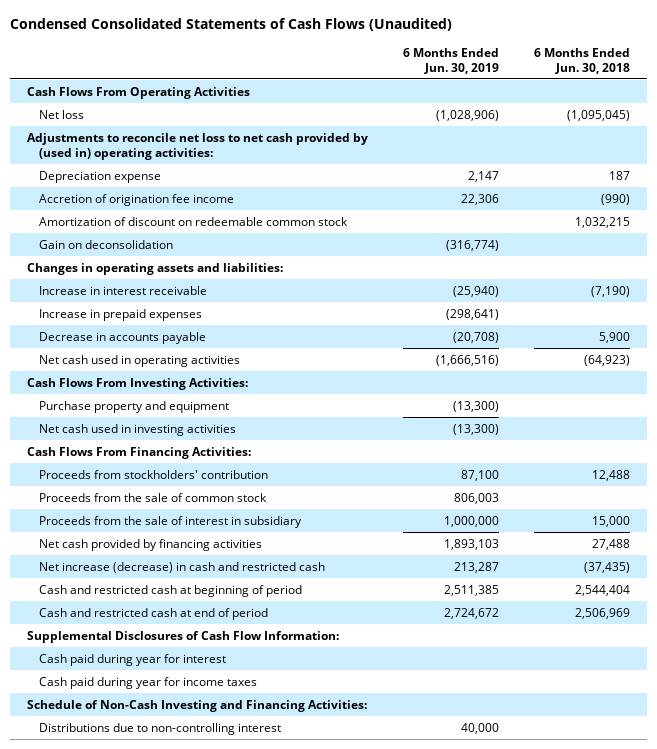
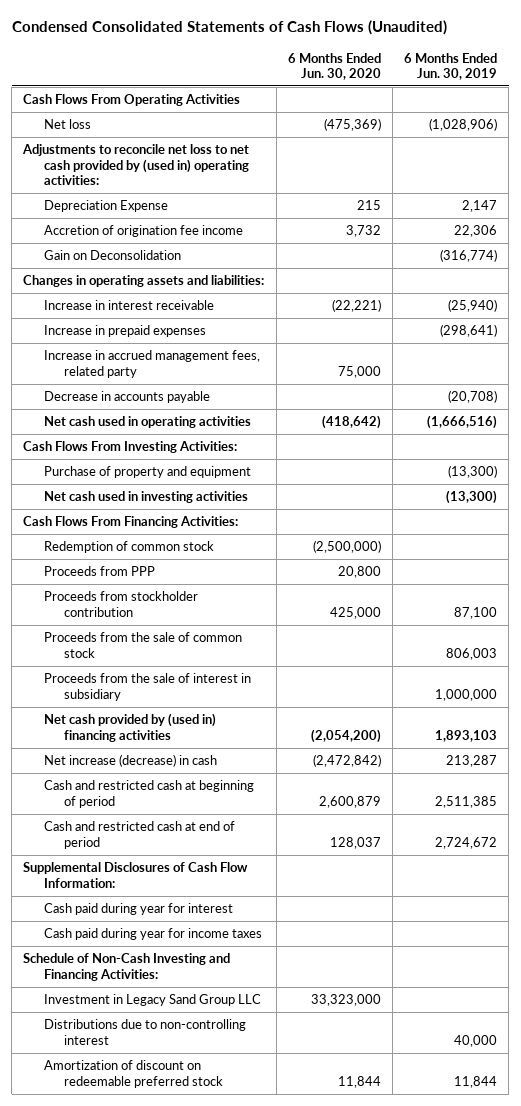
[533,47,630,74] 6 Months Ended Jun. 30, 2018 -> none
none -> [287,52,381,81] 6 Months Ended Jun. 30, 2020
[39,170,162,183] Depreciation expense -> [43,200,168,213] Depreciation Expense
[39,216,349,226] Amortization of discount on redeemable common stock -> none
[39,239,174,249] Gain on deconsolidation -> [43,250,181,261] Gain on Deconsolidation
none -> [43,350,260,378] Increase in accrued management fees, related party
[39,400,230,413] Purchase property and equipment -> [43,466,251,479] Purchase of property and equipment
none -> [43,541,214,554] Redemption of common stock
none -> [43,566,155,577] Proceeds from PPP
[39,469,269,479] Proceeds from stockholders' contribution -> [43,591,198,617] Proceeds from stockholder contribution
[39,538,263,551] Net cash provided by financing activities -> [43,713,216,742] Net cash provided by (used in) financing activities
[39,561,326,573] Net increase (decrease) in cash and restricted cash -> [43,754,217,768] Net increase (decrease) in cash
none -> [43,994,261,1007] Investment in Legacy Sand Group LLC
none -> [43,1060,224,1088] Amortization of discount on redeemable preferred stock

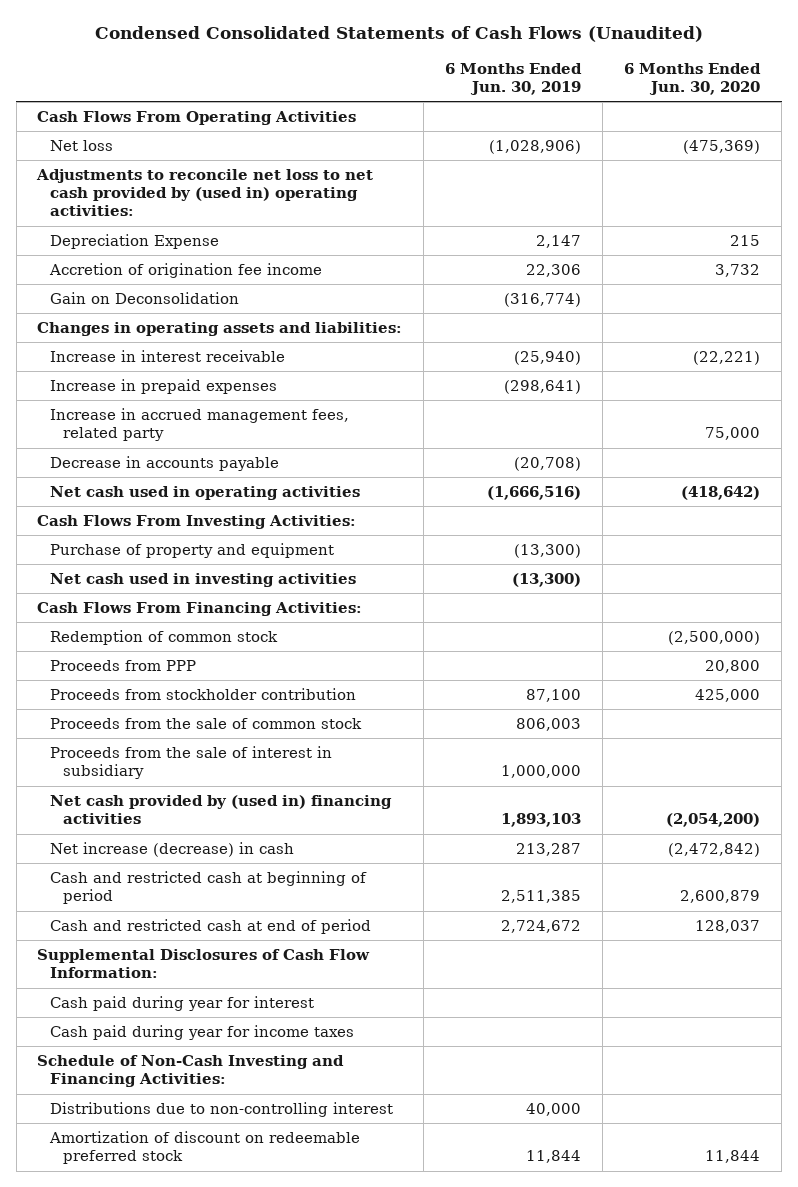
[43,994,261,1007] Investment in Legacy Sand Group LLC -> none

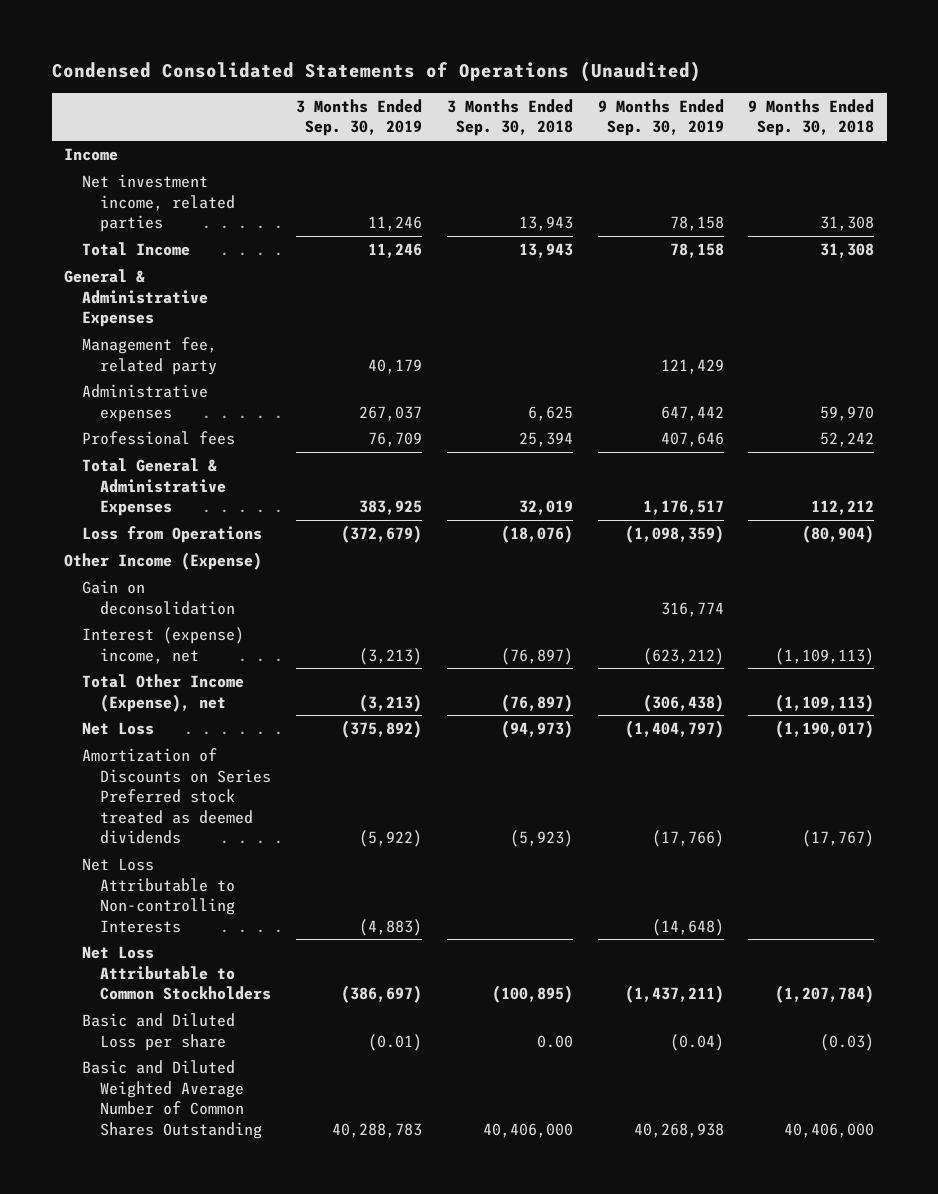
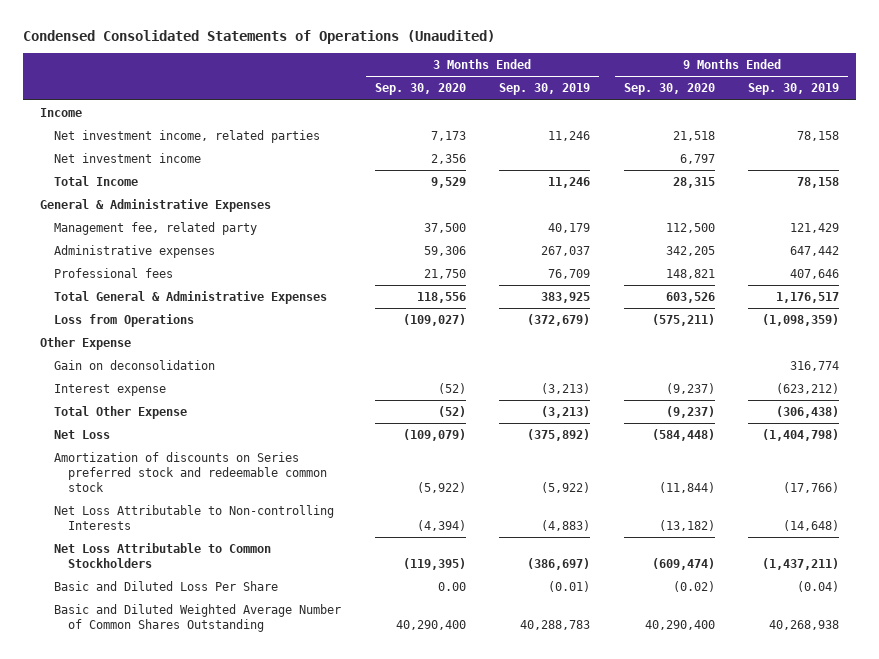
[446,98,573,137] 3 Months Ended Sep. 30, 2018 -> none
[748,98,875,137] 9 Months Ended Sep. 30, 2018 -> none
none -> [374,83,466,96] Sep. 30, 2020
none -> [623,83,715,96] Sep. 30, 2020
none -> [54,152,202,163] Net investment income
[64,552,263,571] Other Income (Expense) -> [40,336,132,350] Other Expense
[82,627,245,664] Interest (expense) income, net -> [54,383,167,396] Interest expense
[82,674,245,712] Total Other Income (Expense), net -> [54,405,188,419] Total Other Expense
[624,720,724,739] (1,404,797) -> [762,428,840,441] (1,404,798)
[82,748,272,845] Amortization of Discounts on Series Preferred stock treated as deemed dividends -> [54,451,328,492] Amortization of discounts on Series preferred stock and redeemable common stock
[82,1013,236,1051] Basic and Diluted Loss per share -> [54,580,279,591] Basic and Diluted Loss Per Share

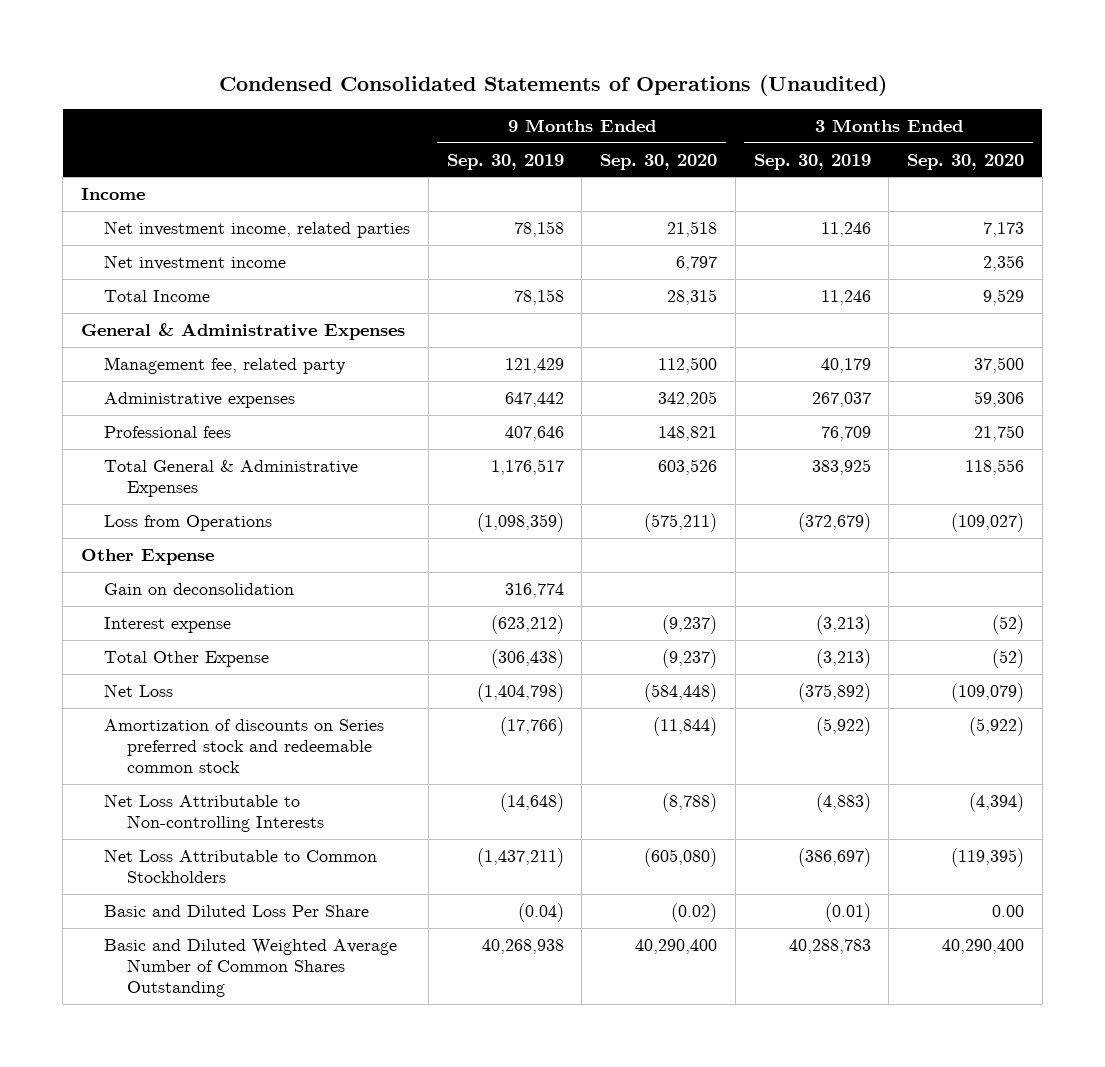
[658,519,715,531] (13,182) -> [662,793,718,813] (8,788)
[651,557,715,570] (609,474) -> [644,848,718,868] (605,080)

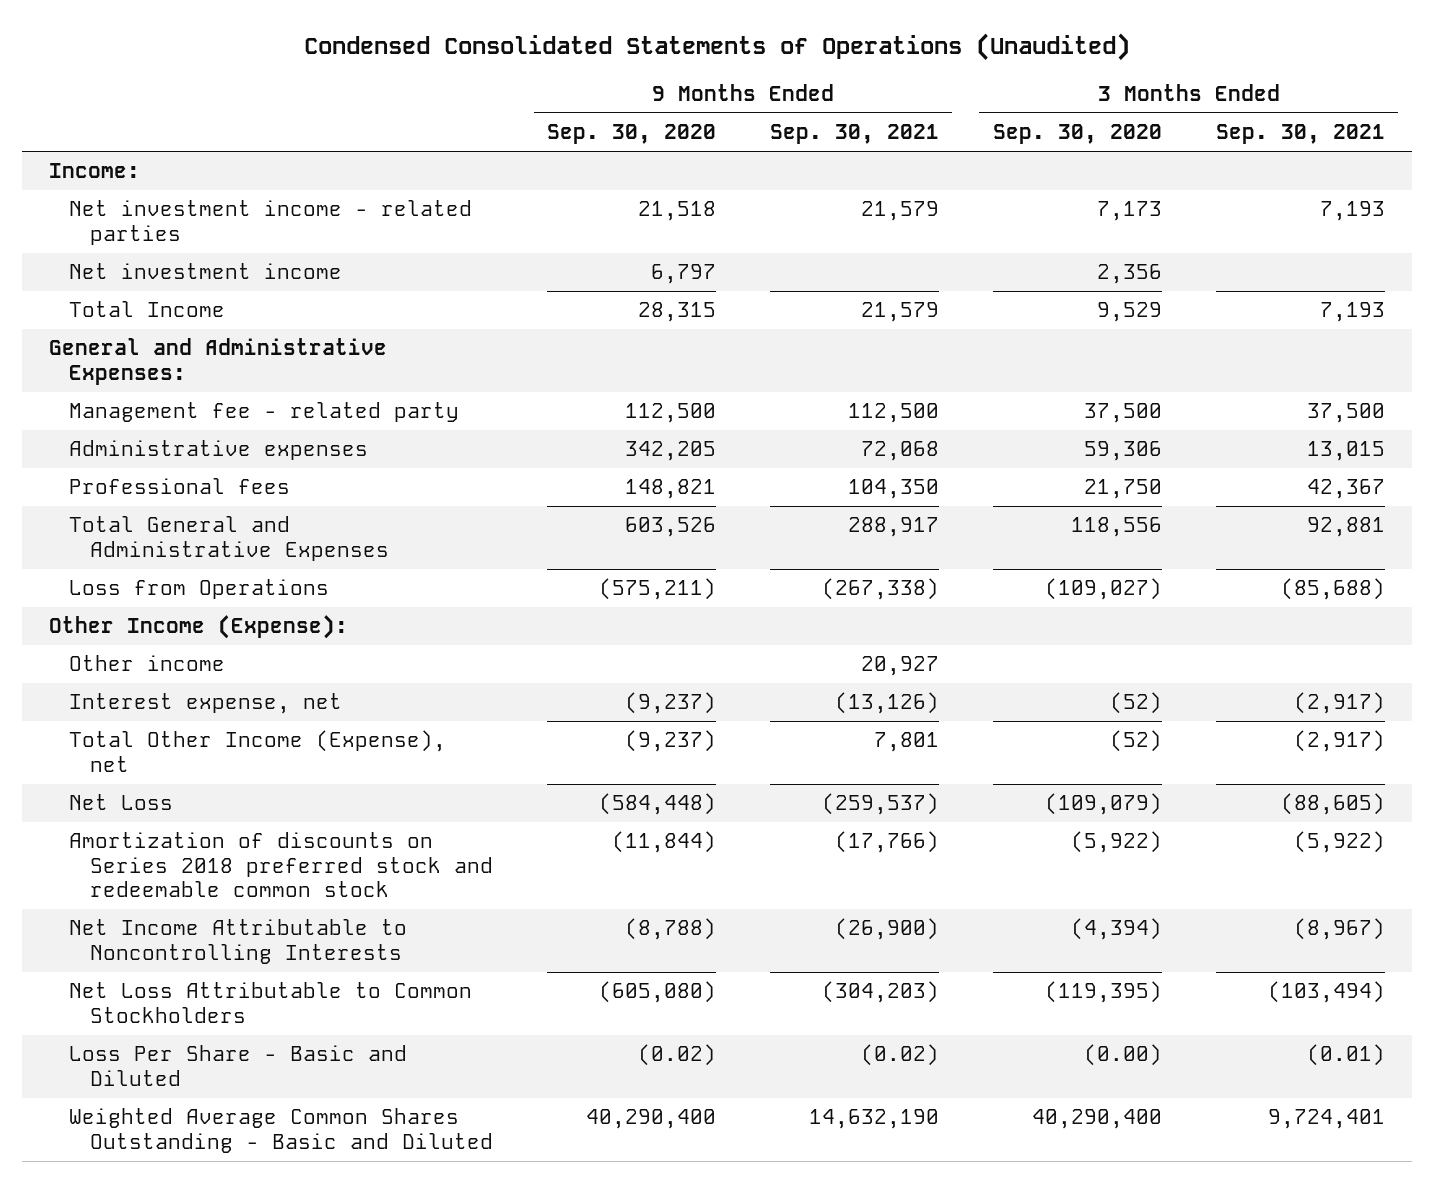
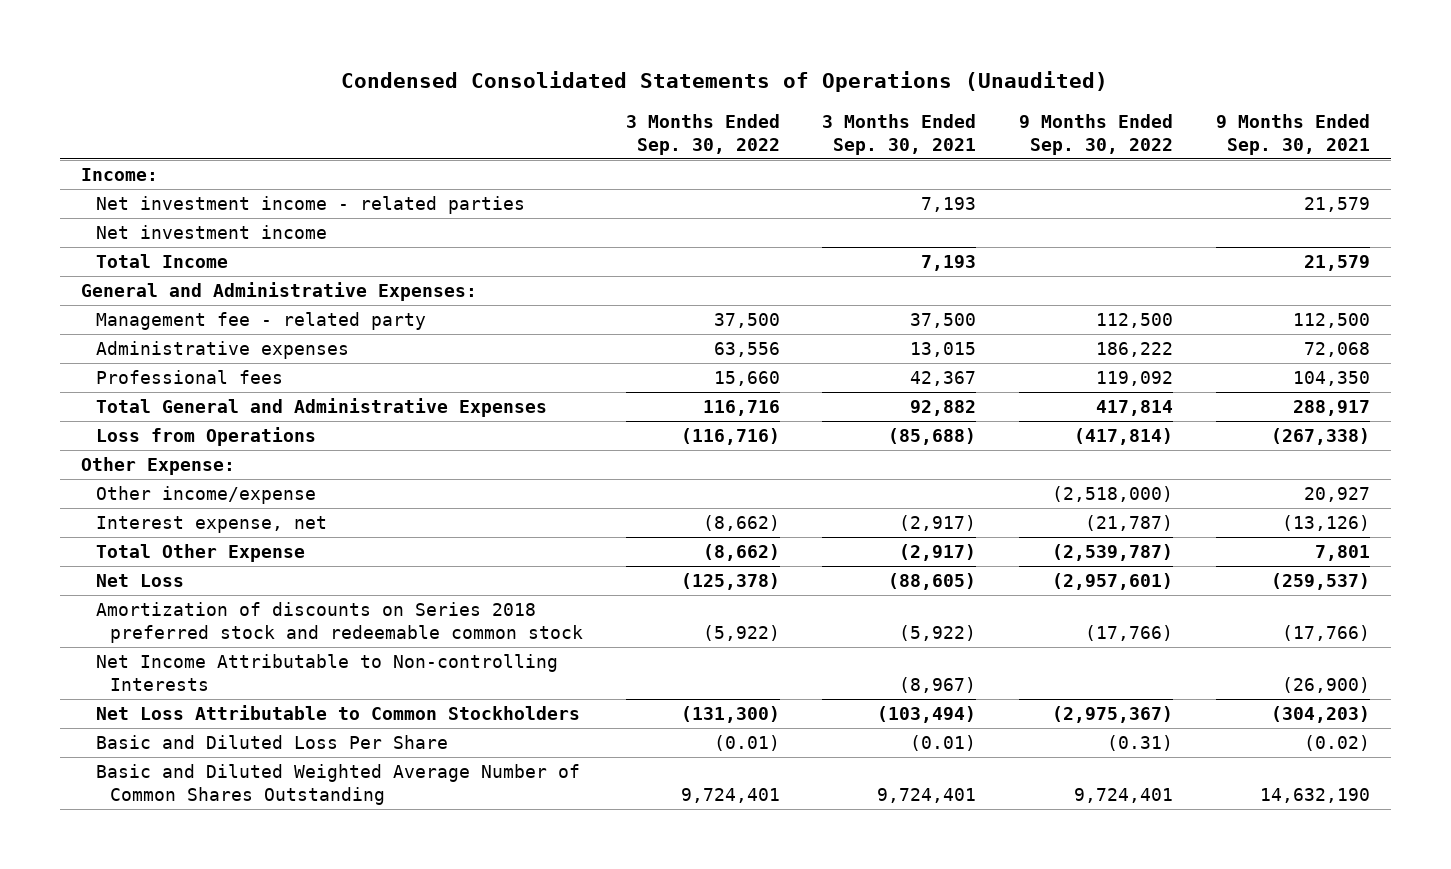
[547,124,717,145] Sep. 30, 2020 -> none
[992,124,1162,145] Sep. 30, 2020 -> none
none -> [625,113,780,156] 3 Months Ended Sep. 30, 2022
none -> [1018,113,1173,156] 9 Months Ended Sep. 30, 2022
[1306,517,1385,538] 92,881 -> [910,400,977,417] 92,882
[48,615,348,640] Other Income (Expense): -> [81,457,236,476] Other Expense:
[69,655,226,672] Other income -> [95,486,316,505] Other income/expense
[69,730,447,772] Total Other Income (Expense), net -> [95,544,305,563] Total Other Expense
[69,919,408,964] Net Income Attributable to Noncontrolling Interests -> [95,654,558,692] Net Income Attributable to Non-controlling Interests
[69,1045,408,1086] Loss Per Share - Basic and Diluted -> [95,735,448,750] Basic and Diluted Loss Per Share
[69,1108,494,1153] Weighted Average Common Shares Outstanding - Basic and Diluted -> [95,764,580,806] Basic and Diluted Weighted Average Number of Common Shares Outstanding

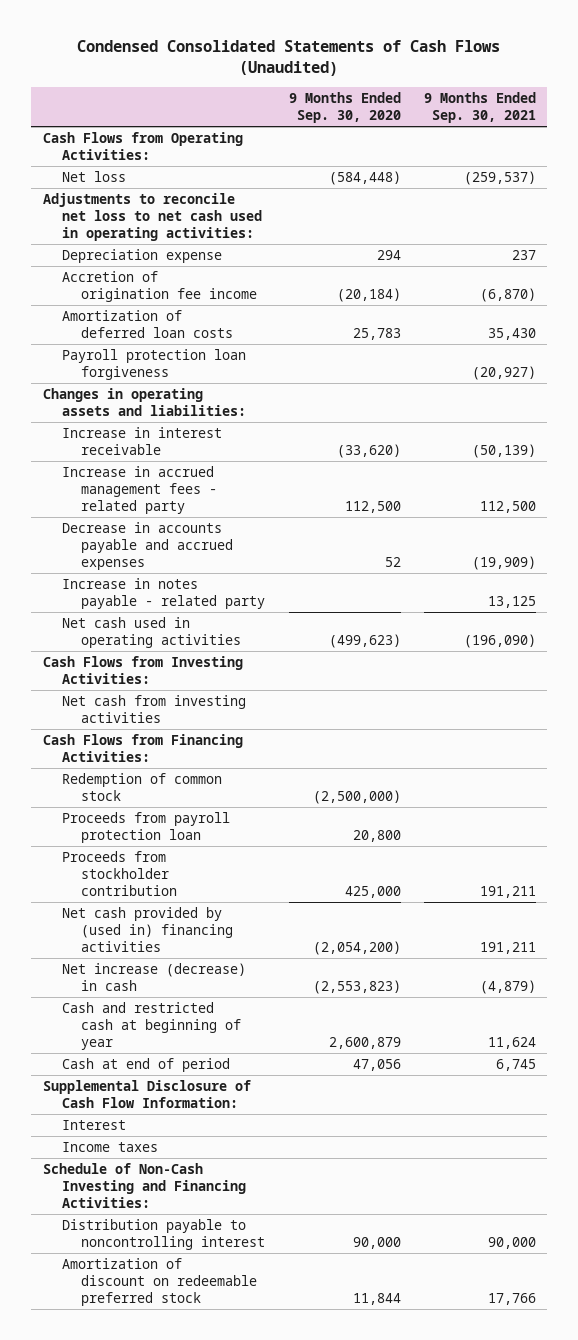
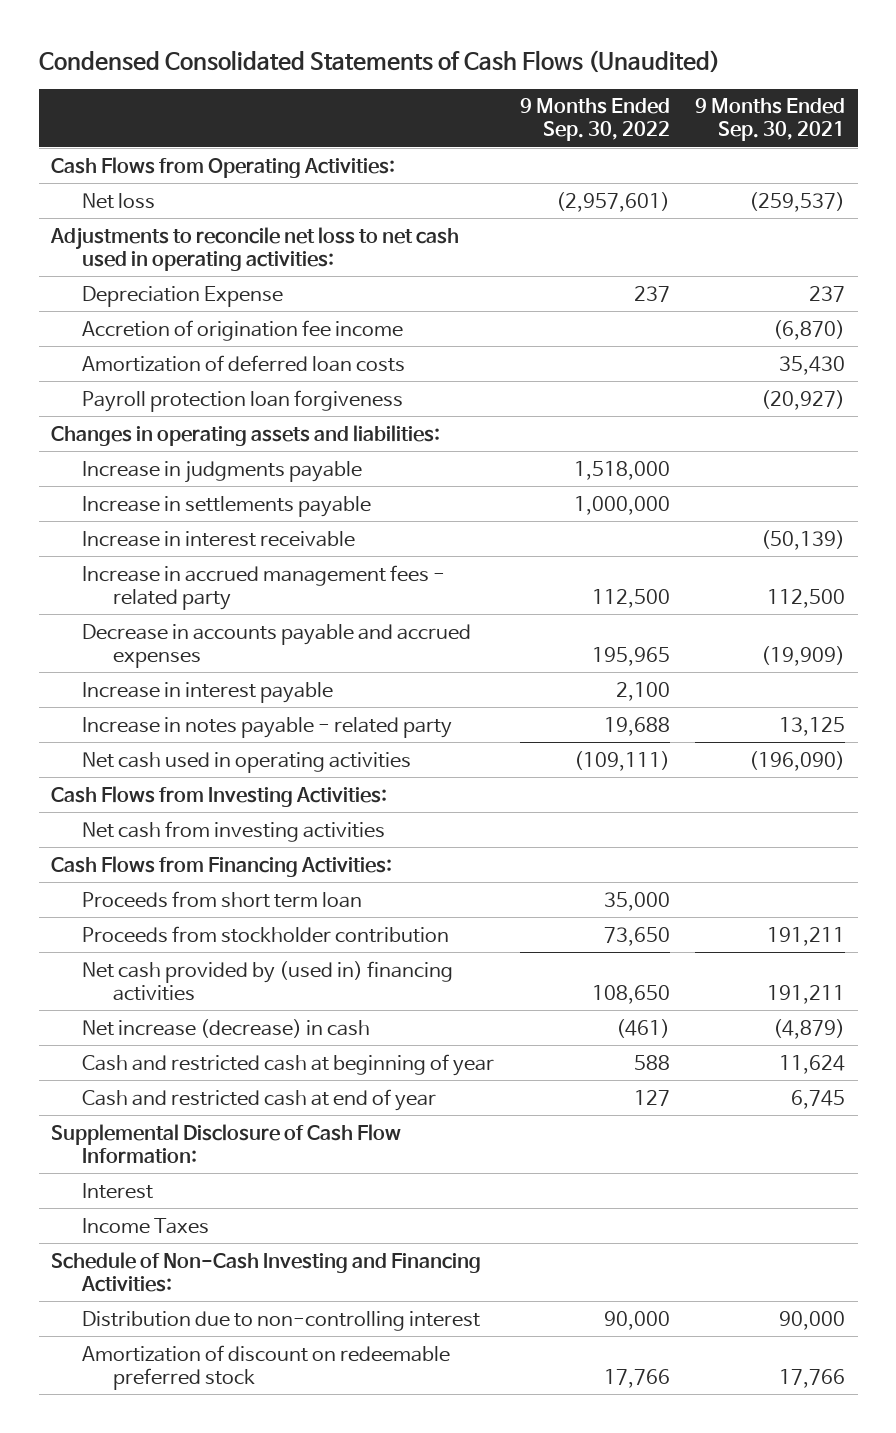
[288,91,401,124] 9 Months Ended Sep. 30, 2020 -> none
none -> [519,98,670,142] 9 Months Ended Sep. 30, 2022
[61,248,222,263] Depreciation expense -> [82,285,284,307] Depreciation Expense
none -> [82,460,363,483] Increase in judgments payable
none -> [82,495,372,517] Increase in settlements payable
none -> [82,681,334,703] Increase in interest payable
[61,772,222,801] Redemption of common stock -> none
[61,811,230,843] Proceeds from payroll protection loan -> none
none -> [82,890,363,908] Proceeds from short term loan
[61,1057,230,1072] Cash at end of period -> [82,1088,437,1111] Cash and restricted cash at end of year
[61,1141,158,1152] Income taxes -> [82,1217,210,1234] Income Taxes
[61,1218,266,1250] Distribution payable to noncontrolling interest -> [82,1310,481,1331] Distribution due to non-controlling interest

